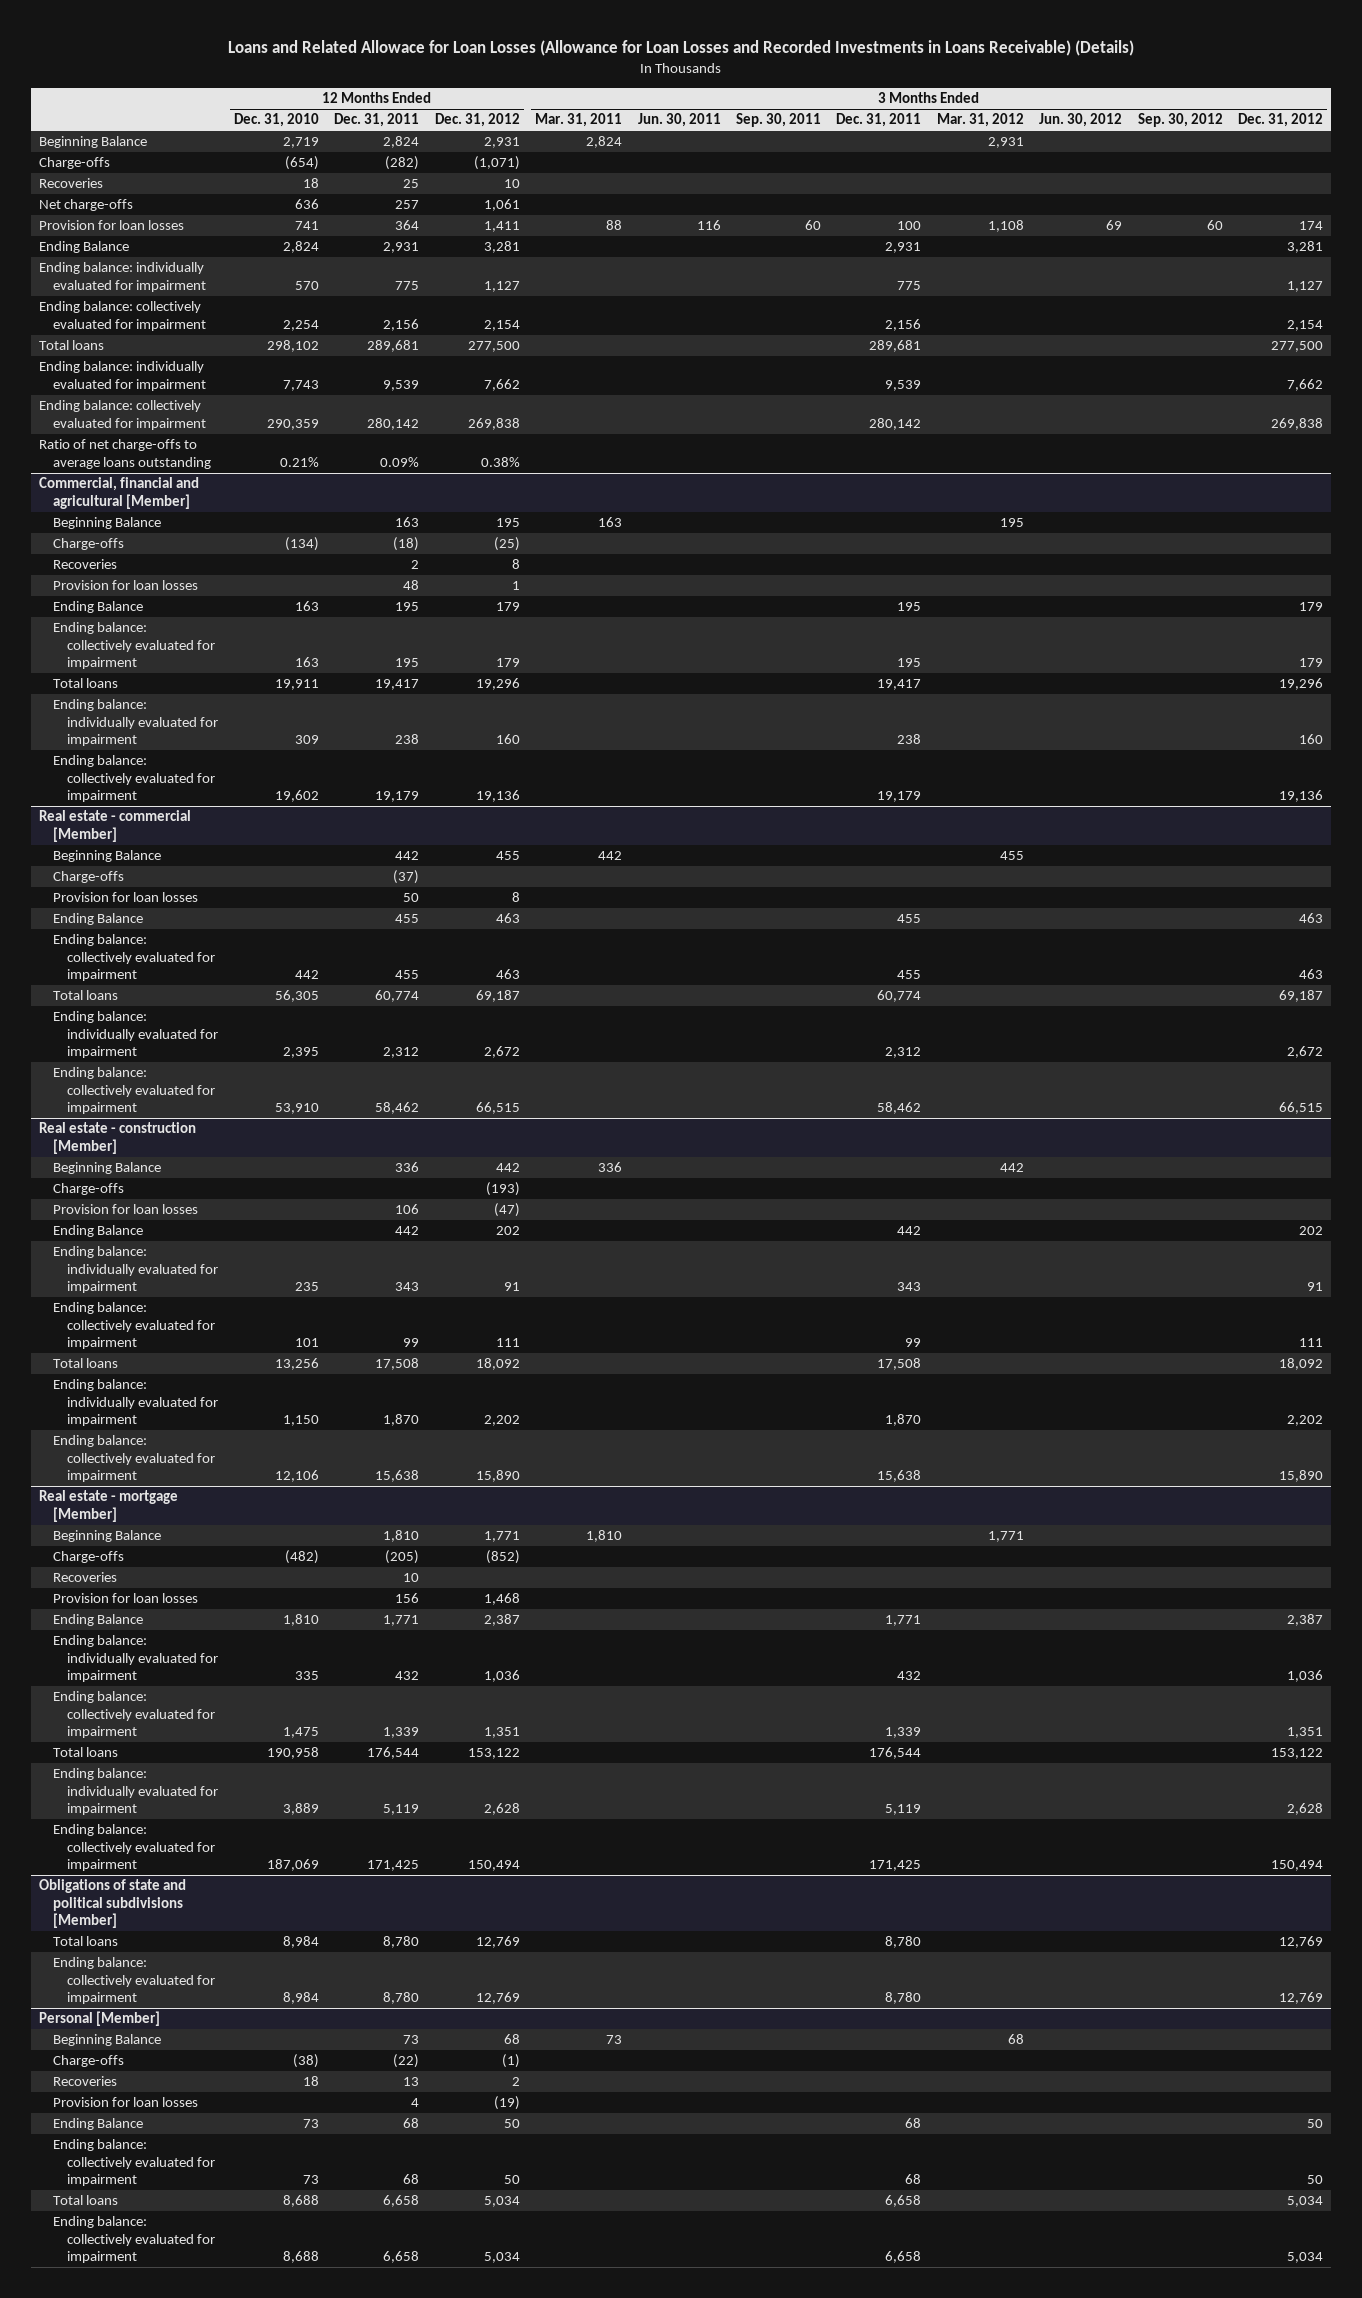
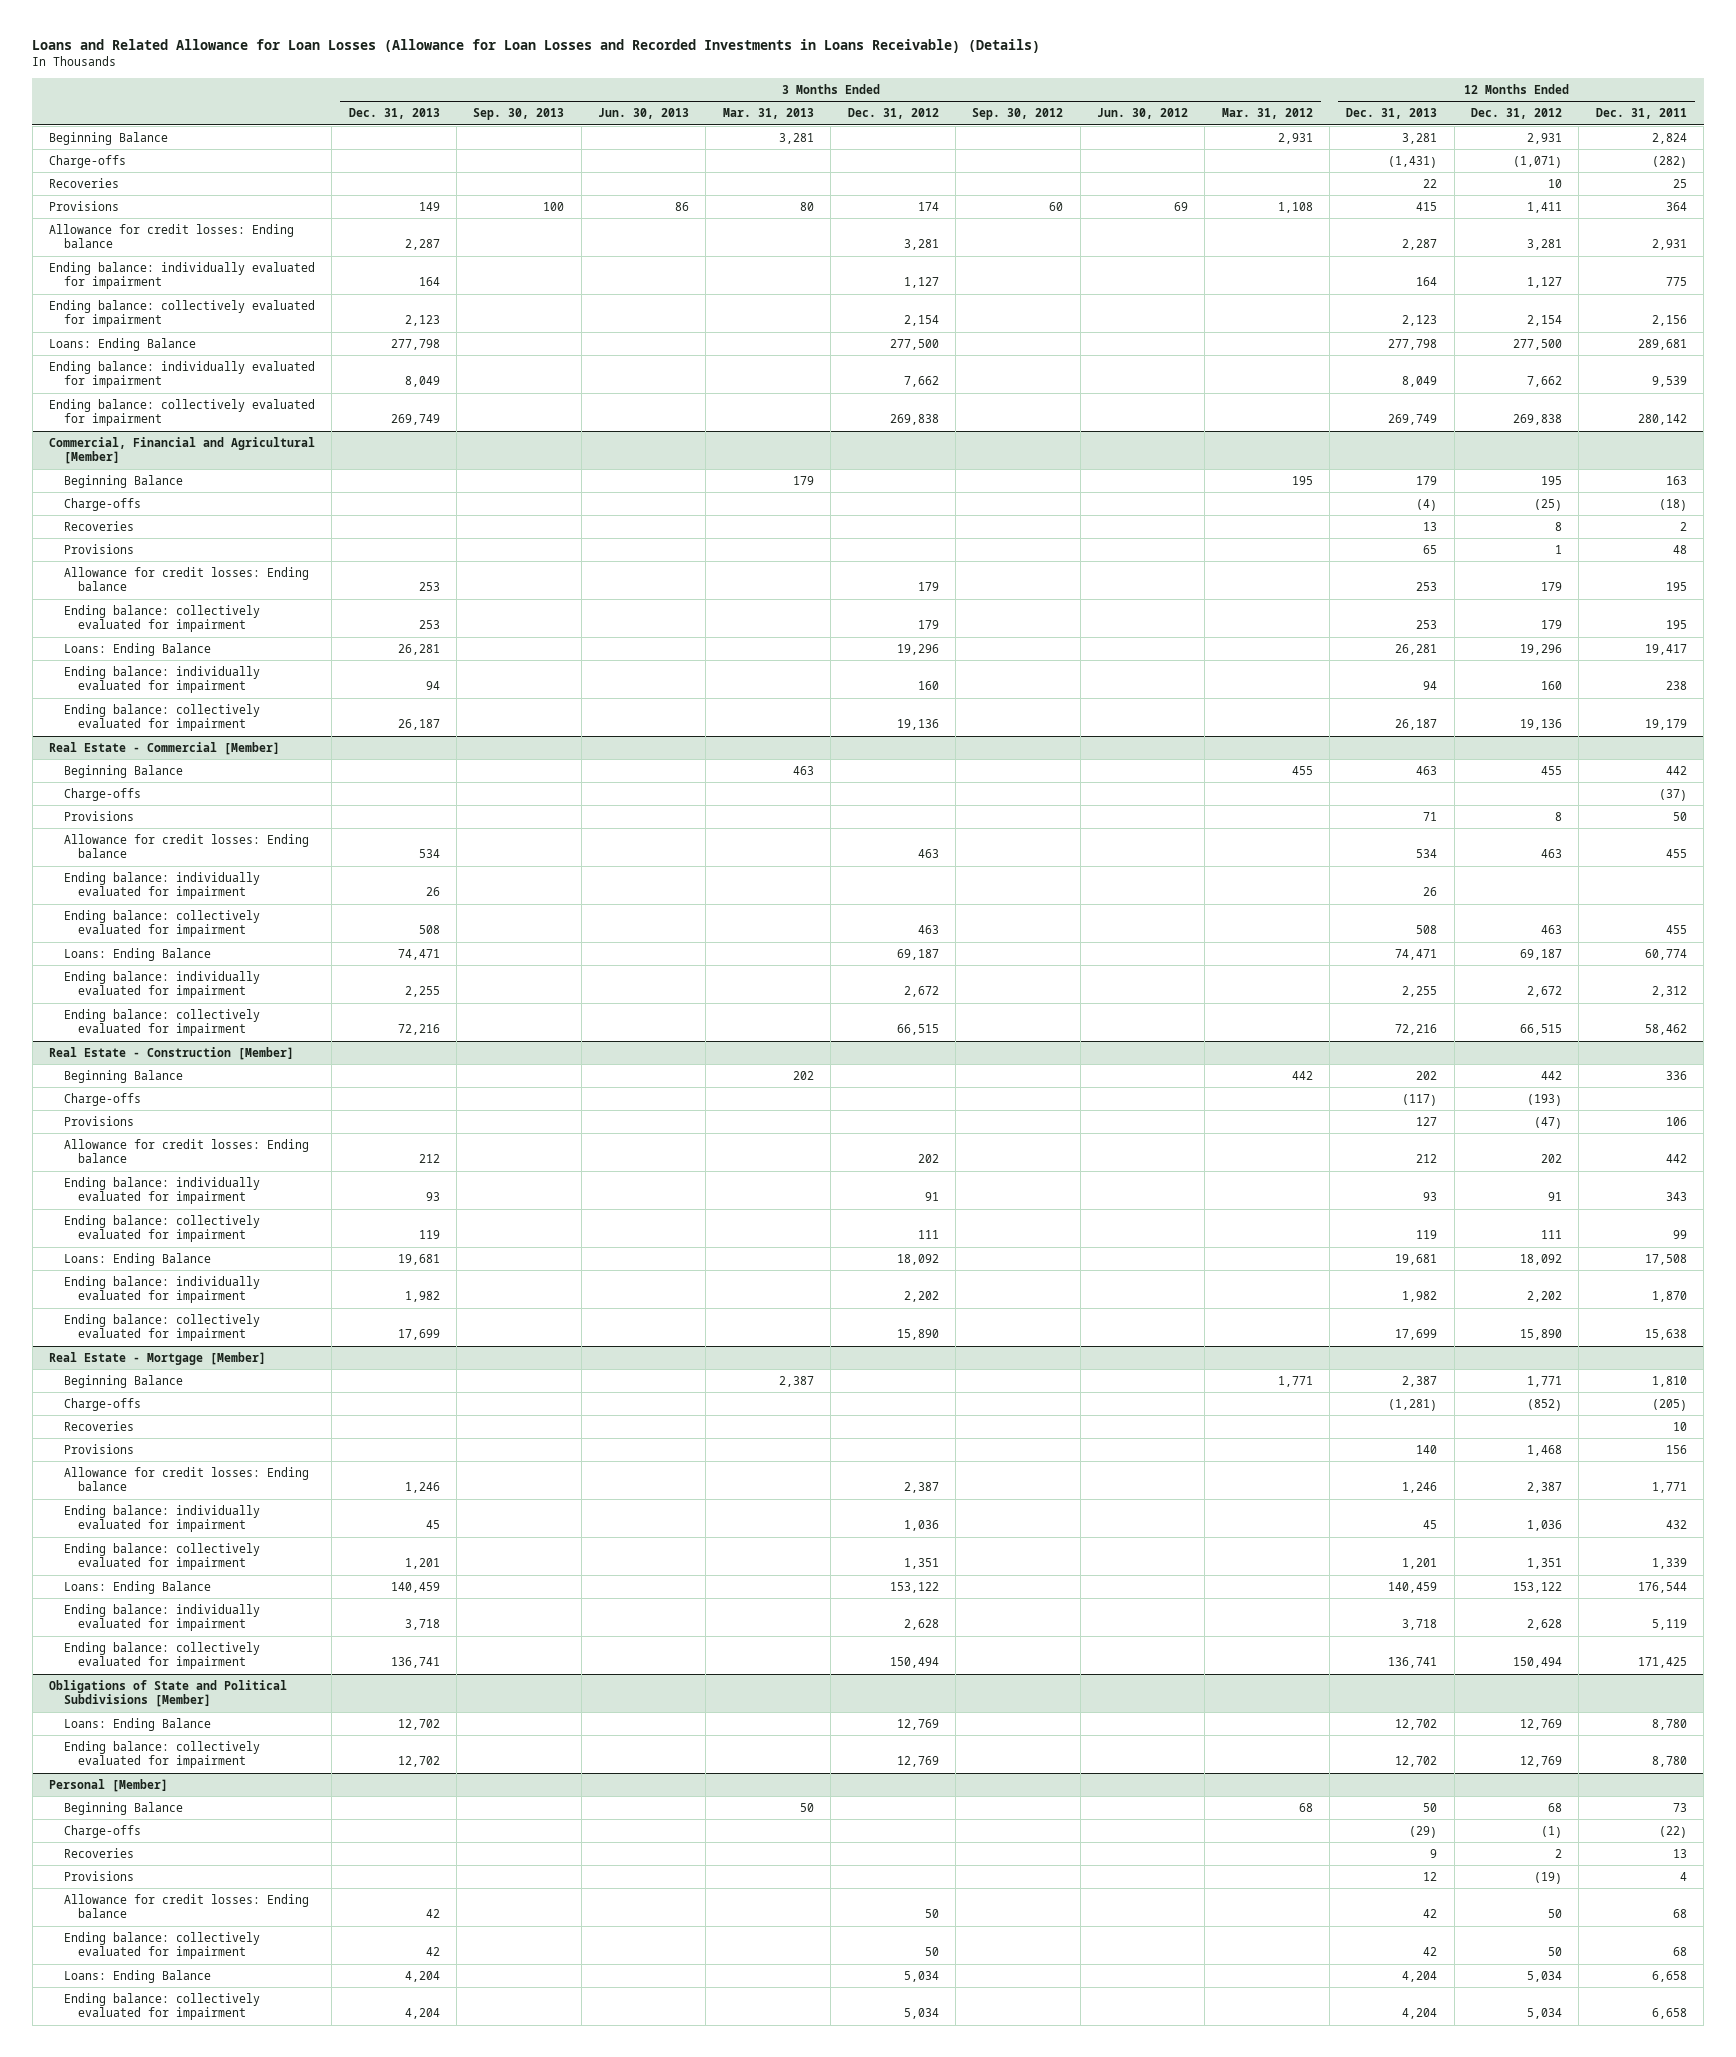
[227,40,1134,57] Loans and Related Allowace for Loan Losses (Allowance for Loan Losses and Recorded Investments in Loans Receivable) (Details) -> [32,39,1041,54] Loans and Related Allowance for Loan Losses (Allowance for Loan Losses and Recorded Investments in Loans Receivable) (Details)
[233,113,319,128] Dec. 31, 2010 -> none
[535,113,623,128] Mar. 31, 2011 -> none
[637,113,721,128] Jun. 30, 2011 -> none
[735,113,821,128] Sep. 30, 2011 -> none
[836,113,922,128] Dec. 31, 2011 -> none
none -> [348,108,440,120] Dec. 31, 2013
none -> [473,108,565,121] Sep. 30, 2013
none -> [598,108,690,120] Jun. 30, 2013
none -> [722,108,814,120] Mar. 31, 2013
none -> [1346,108,1438,120] Dec. 31, 2013
[38,199,133,212] Net charge-offs -> none
[38,220,184,231] Provision for loan losses -> [48,200,119,211] Provisions
[38,241,129,254] Ending Balance -> [48,223,294,249] Allowance for credit losses: Ending balance
[38,340,104,351] Total loans -> [48,337,196,351] Loans: Ending Balance
[38,439,212,469] Ratio of net charge-offs to average loans outstanding -> none
[38,477,199,509] Commercial, financial and agricultural [Member] -> [48,436,315,465] Commercial, Financial and Agricultural [Member]
[53,580,199,591] Provision for loan losses -> [63,543,134,554] Provisions
[53,601,144,614] Ending Balance -> [63,566,309,592] Allowance for credit losses: Ending balance
[53,678,119,689] Total loans -> [63,642,211,656] Loans: Ending Balance
[38,810,191,842] Real estate - commercial [Member] -> [48,741,280,755] Real Estate - Commercial [Member]
[53,892,199,903] Provision for loan losses -> [63,810,134,821] Provisions
[53,913,144,926] Ending Balance -> [63,833,309,859] Allowance for credit losses: Ending balance
none -> [63,871,260,900] Ending balance: individually evaluated for impairment
[53,990,119,1001] Total loans -> [63,947,211,961] Loans: Ending Balance
[38,1122,196,1154] Real estate - construction [Member] -> [48,1046,294,1060] Real Estate - Construction [Member]
[53,1204,199,1215] Provision for loan losses -> [63,1115,134,1126] Provisions
[53,1225,144,1238] Ending Balance -> [63,1138,309,1164] Allowance for credit losses: Ending balance
[53,1358,119,1369] Total loans -> [63,1252,211,1266] Loans: Ending Balance
[38,1490,178,1522] Real estate - mortgage [Member] -> [48,1351,266,1365] Real Estate - Mortgage [Member]
[53,1593,199,1604] Provision for loan losses -> [63,1443,134,1454] Provisions
[53,1614,144,1627] Ending Balance -> [63,1466,309,1492] Allowance for credit losses: Ending balance
[53,1747,119,1758] Total loans -> [63,1580,211,1594] Loans: Ending Balance
[38,1879,186,1928] Obligations of state and political subdivisions [Member] -> [48,1679,287,1708] Obligations of State and Political Subdivisions [Member]
[53,1936,119,1947] Total loans -> [63,1717,211,1731] Loans: Ending Balance
[53,2097,199,2108] Provision for loan losses -> [63,1870,134,1881] Provisions
[53,2118,144,2131] Ending Balance -> [63,1893,309,1919] Allowance for credit losses: Ending balance
[53,2195,119,2206] Total loans -> [63,1969,211,1983] Loans: Ending Balance

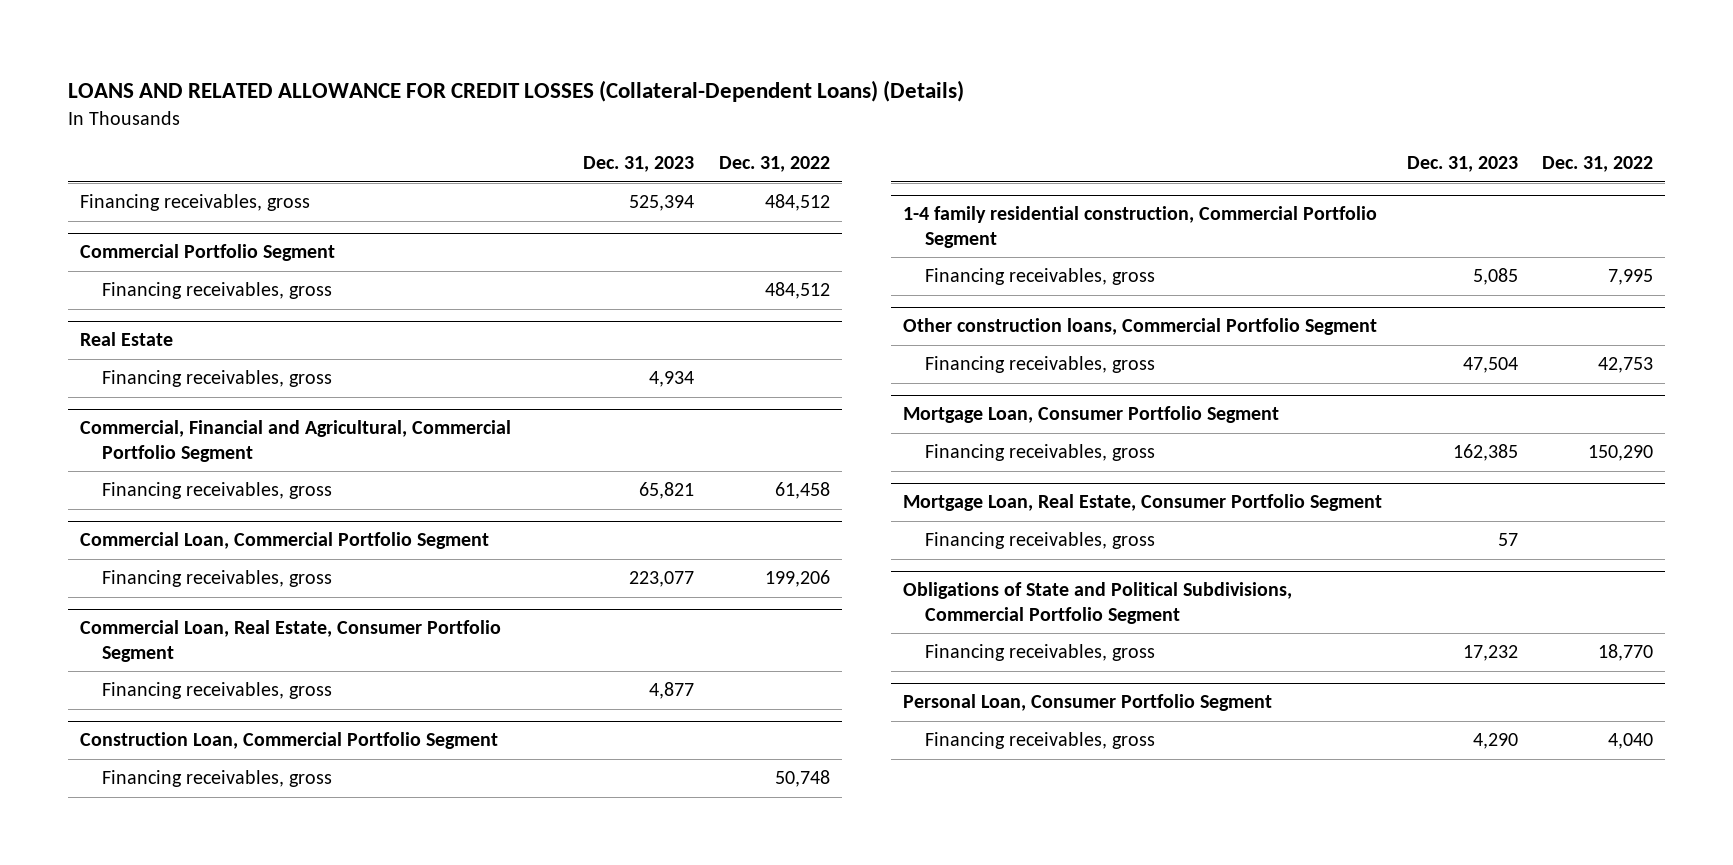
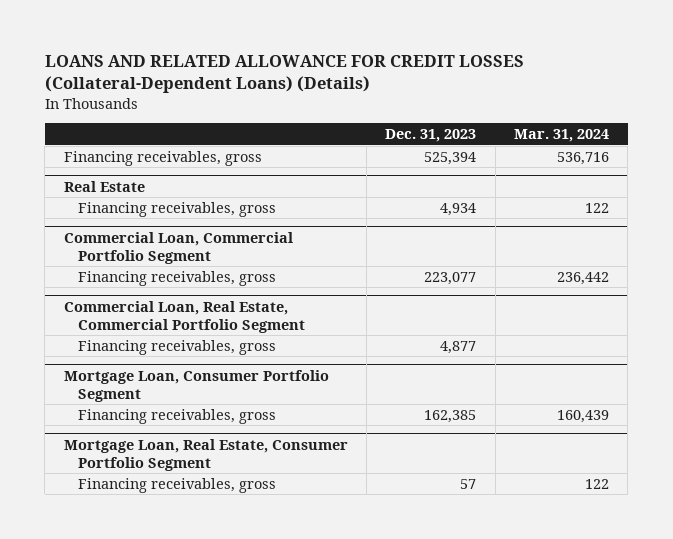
[718,156,830,173] Dec. 31, 2022 -> none
none -> [514,129,610,143] Mar. 31, 2024
[79,244,335,262] Commercial Portfolio Segment -> none
[101,282,332,300] Financing receivables, gross -> none
[79,420,511,462] Commercial, Financial and Agricultural, Commercial Portfolio Segment -> none
[101,482,332,500] Financing receivables, gross -> none
[79,620,501,662] Commercial Loan, Real Estate, Consumer Portfolio Segment -> [63,300,305,333] Commercial Loan, Real Estate, Commercial Portfolio Segment
[79,732,498,750] Construction Loan, Commercial Portfolio Segment -> none
[101,770,332,788] Financing receivables, gross -> none
[903,206,1378,248] 1-4 family residential construction, Commercial Portfolio Segment -> none
[925,268,1156,286] Financing receivables, gross -> none
[903,318,1378,336] Other construction loans, Commercial Portfolio Segment -> none
[925,356,1156,374] Financing receivables, gross -> none
[903,582,1293,624] Obligations of State and Political Subdivisions, Commercial Portfolio Segment -> none
[925,644,1156,662] Financing receivables, gross -> none
[903,694,1273,712] Personal Loan, Consumer Portfolio Segment -> none
[925,732,1156,750] Financing receivables, gross -> none

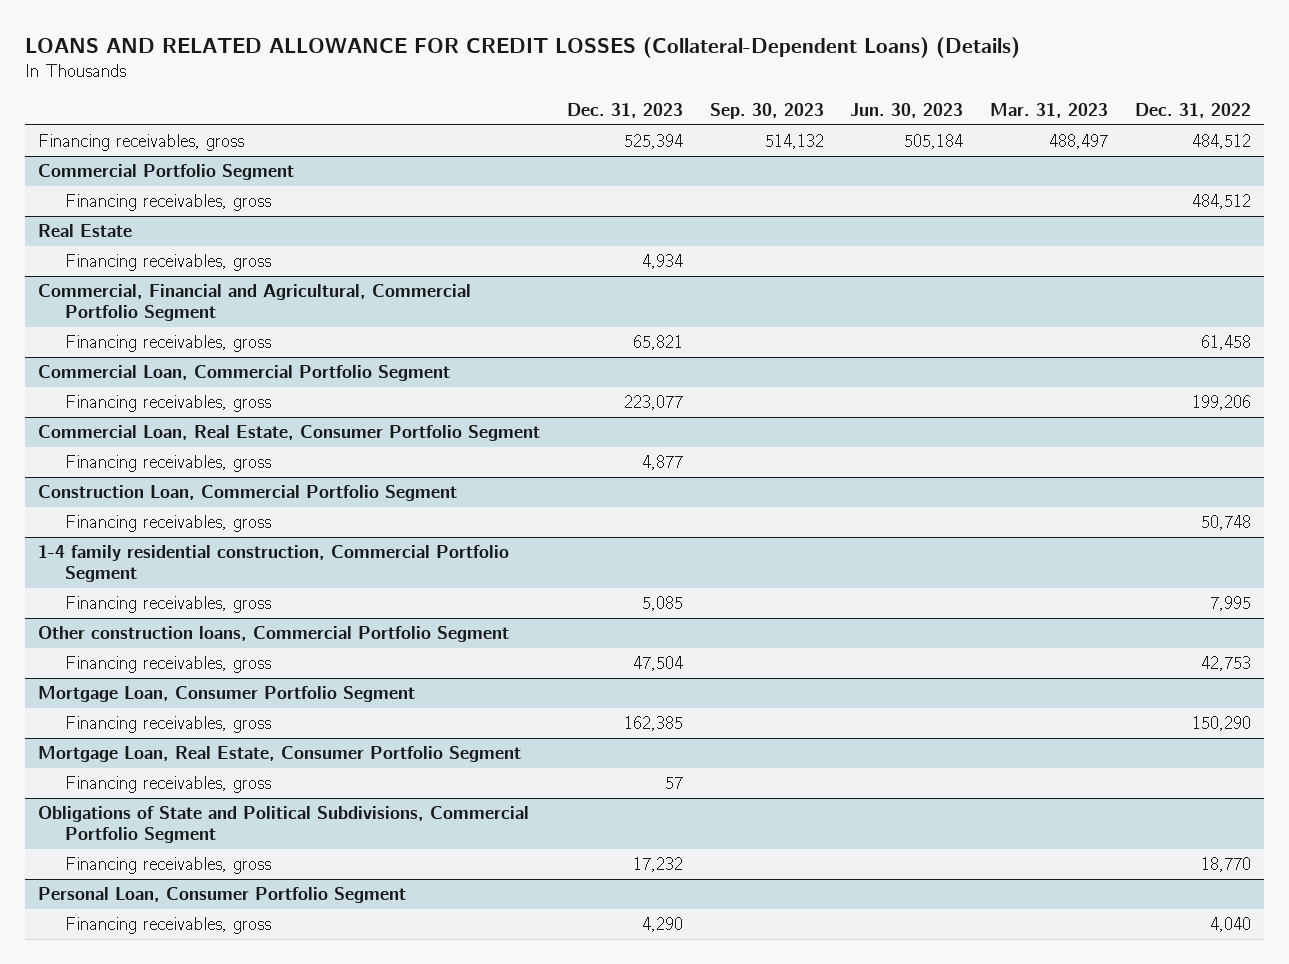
[514,129,610,143] Mar. 31, 2024 -> none
none -> [709,102,824,119] Sep. 30, 2023
none -> [850,102,964,118] Jun. 30, 2023
none -> [990,102,1109,118] Mar. 31, 2023
none -> [1134,102,1251,118] Dec. 31, 2022
none -> [38,164,295,181] Commercial Portfolio Segment
none -> [64,194,271,212] Financing receivables, gross
none -> [38,284,472,322] Commercial, Financial and Agricultural, Commercial Portfolio Segment
none -> [64,335,271,353] Financing receivables, gross
[63,300,305,333] Commercial Loan, Real Estate, Commercial Portfolio Segment -> [38,425,541,442] Commercial Loan, Real Estate, Consumer Portfolio Segment
none -> [38,485,458,502] Construction Loan, Commercial Portfolio Segment
none -> [64,515,271,533] Financing receivables, gross
none -> [38,545,510,583] 1-4 family residential construction, Commercial Portfolio Segment
none -> [64,596,271,614] Financing receivables, gross
none -> [38,626,510,643] Other construction loans, Commercial Portfolio Segment
none -> [64,656,271,674] Financing receivables, gross
none -> [38,806,530,844] Obligations of State and Political Subdivisions, Commercial Portfolio Segment
none -> [64,857,271,875] Financing receivables, gross
none -> [38,887,407,904] Personal Loan, Consumer Portfolio Segment
none -> [64,917,271,935] Financing receivables, gross

